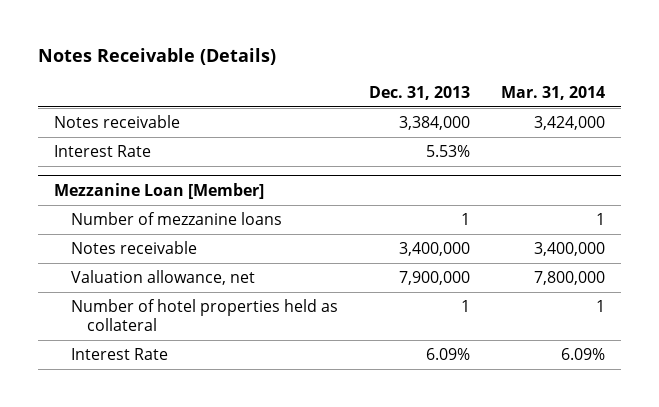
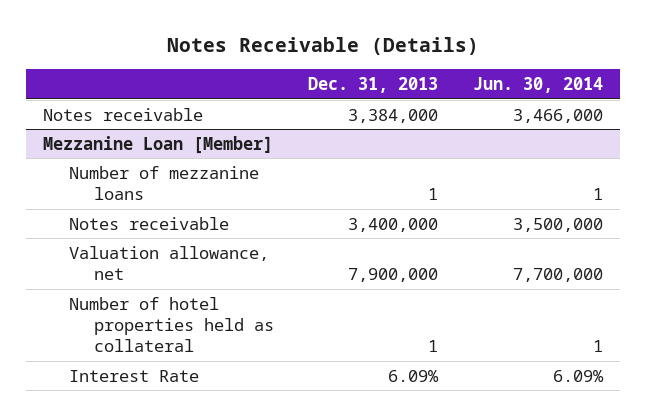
[501,85,606,100] Mar. 31, 2014 -> none
none -> [472,77,603,94] Jun. 30, 2014
[53,145,151,158] Interest Rate -> none

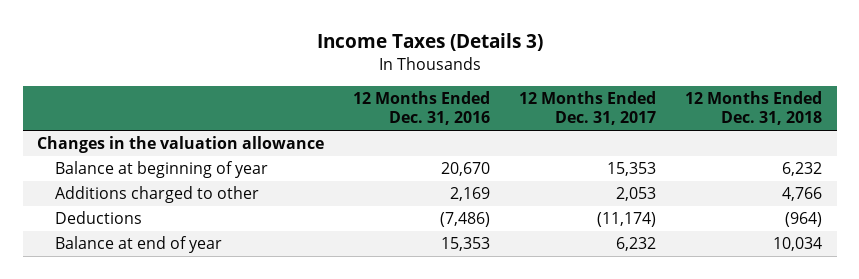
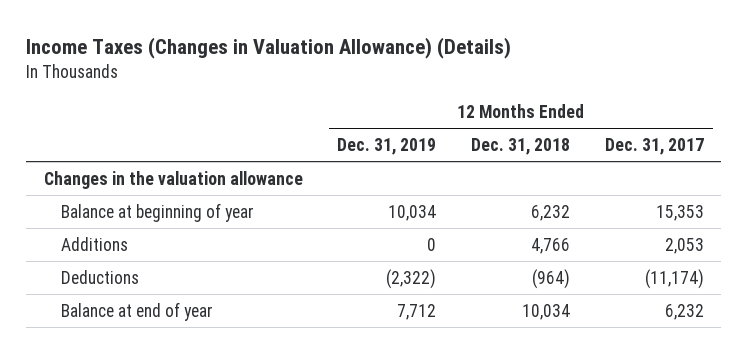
[316,32,543,51] Income Taxes (Details 3) -> [26,36,512,59] Income Taxes (Changes in Valuation Allowance) (Details)
[353,91,491,126] 12 Months Ended Dec. 31, 2016 -> none
none -> [337,138,437,156] Dec. 31, 2019
[54,186,259,204] Additions charged to other -> [61,236,129,251] Additions

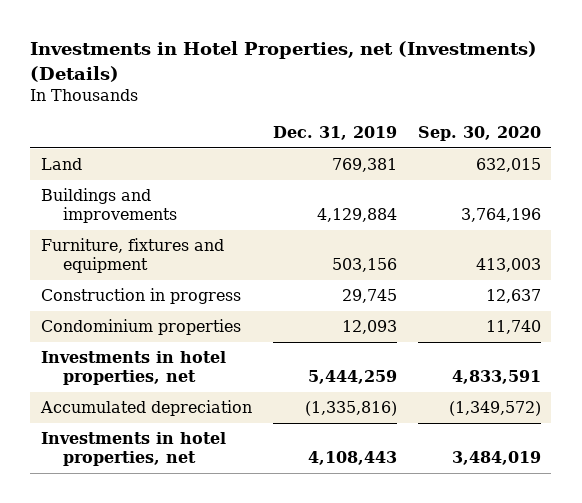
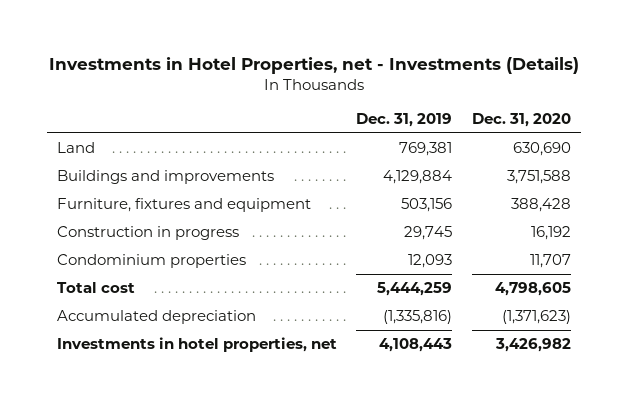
[30,41,538,82] Investments in Hotel Properties, net (Investments) (Details) -> [48,56,579,74] Investments in Hotel Properties, net - Investments (Details)
[417,126,541,142] Sep. 30, 2020 -> none
none -> [472,112,572,127] Dec. 31, 2020
[40,351,226,386] Investments in hotel properties, net -> [56,282,135,294] Total cost

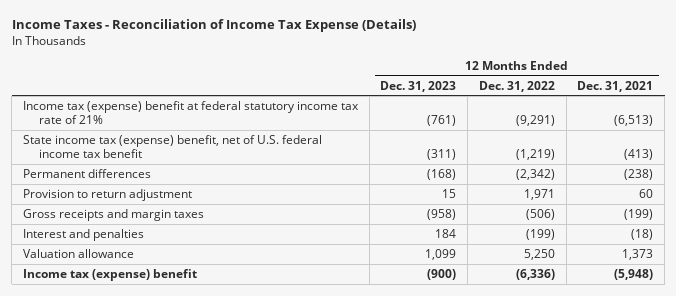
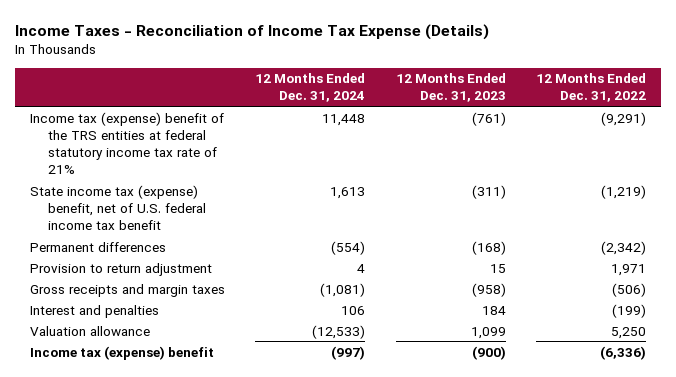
[577,80,654,92] Dec. 31, 2021 -> none
none -> [255,73,366,103] 12 Months Ended Dec. 31, 2024
[22,100,359,125] Income tax (expense) benefit at federal statutory income tax rate of 21% -> [29,111,224,174] Income tax (expense) benefit of the TRS entities at federal statutory income tax rate of 21%

